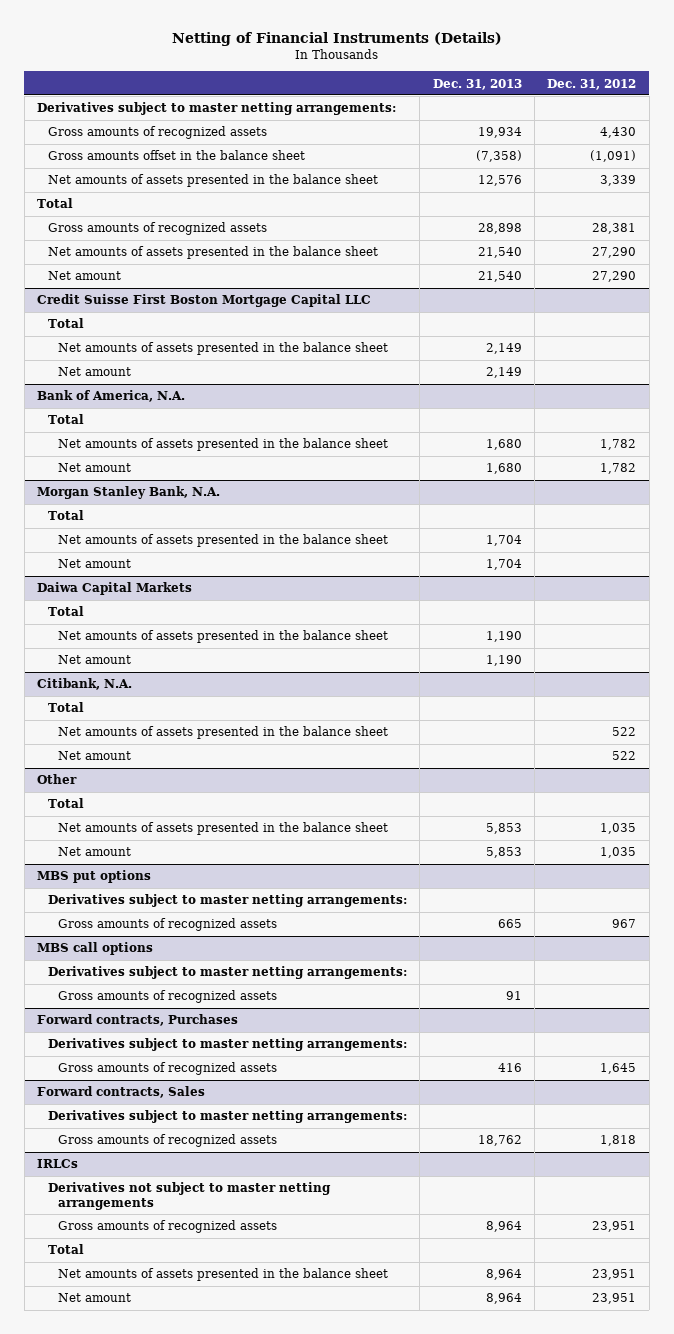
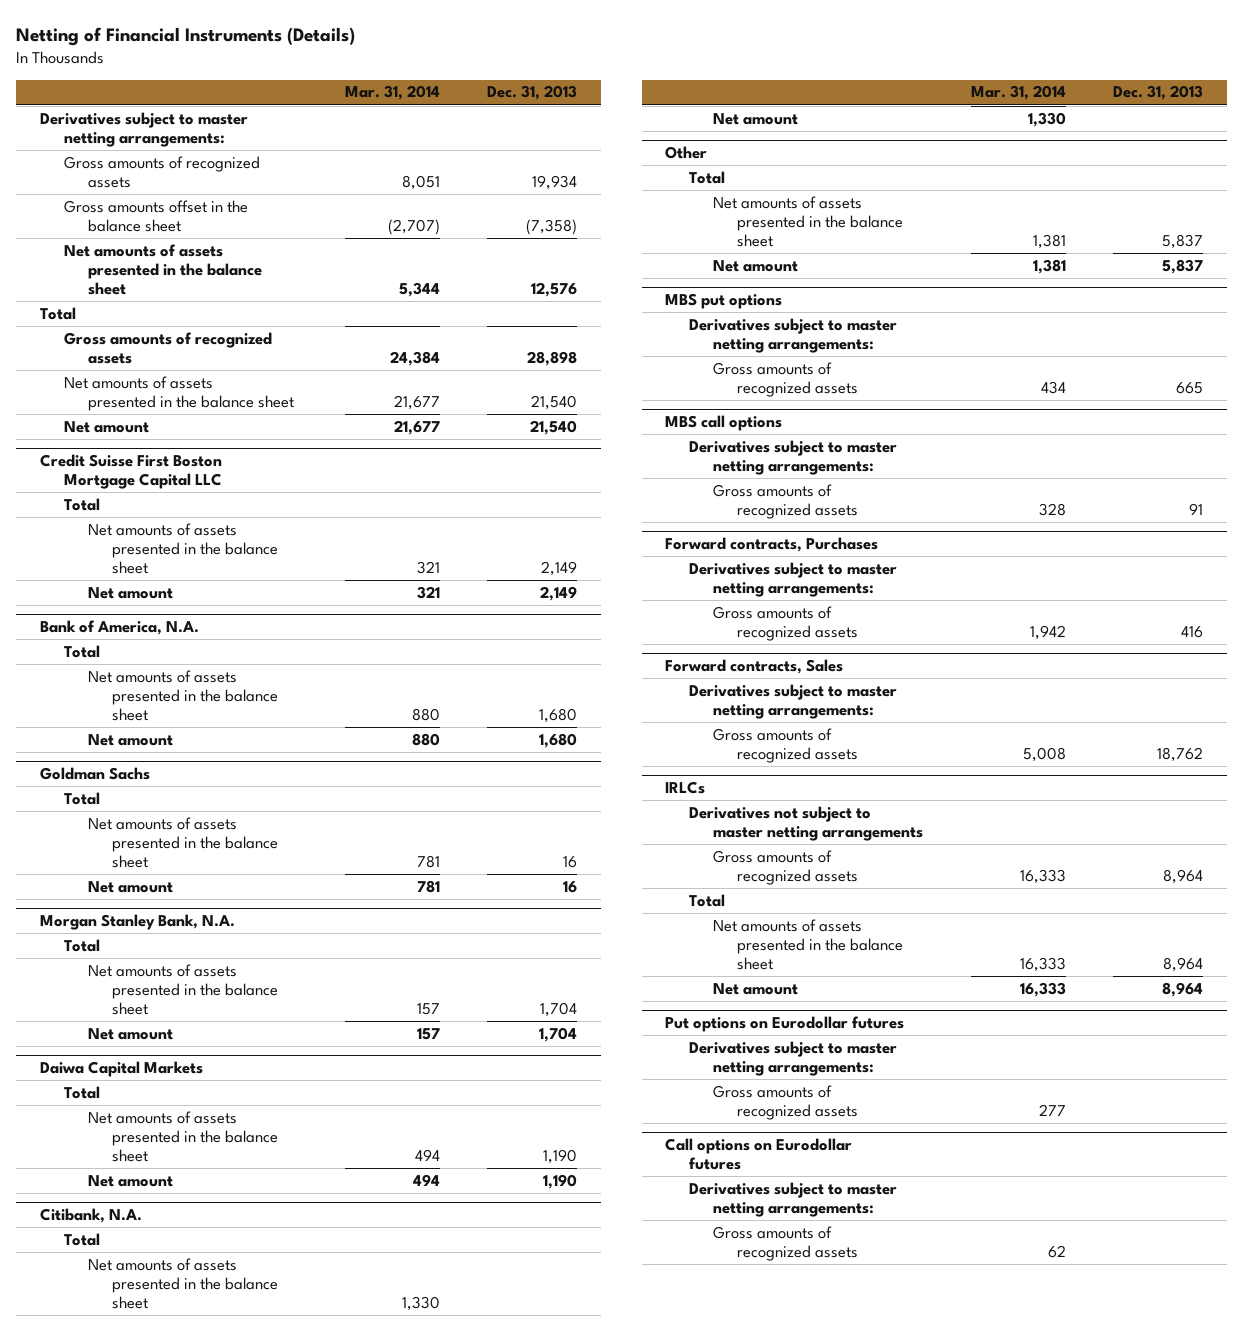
[547,78,637,90] Dec. 31, 2012 -> none
none -> [344,85,440,101] Mar. 31, 2014
none -> [39,767,150,781] Goldman Sachs
none -> [63,791,100,805] Total
none -> [87,816,278,868] Net amounts of assets presented in the balance sheet
none -> [87,880,173,893] Net amount
[485,823,522,835] 5,853 -> [1161,233,1203,249] 5,837
[485,847,522,859] 5,853 -> [1161,258,1203,274] 5,837
none -> [665,1016,905,1033] Put options on Eurodollar futures
none -> [689,1040,898,1076] Derivatives subject to master netting arrangements:
none -> [713,1084,859,1120] Gross amounts of recognized assets
none -> [665,1138,853,1171] Call options on Eurodollar futures
none -> [689,1181,898,1217] Derivatives subject to master netting arrangements:
none -> [713,1225,859,1261] Gross amounts of recognized assets

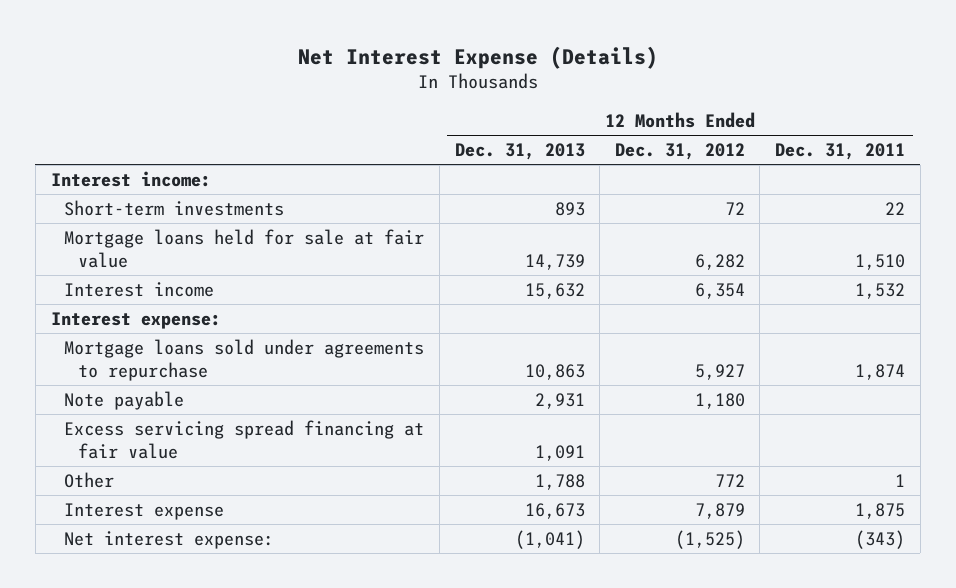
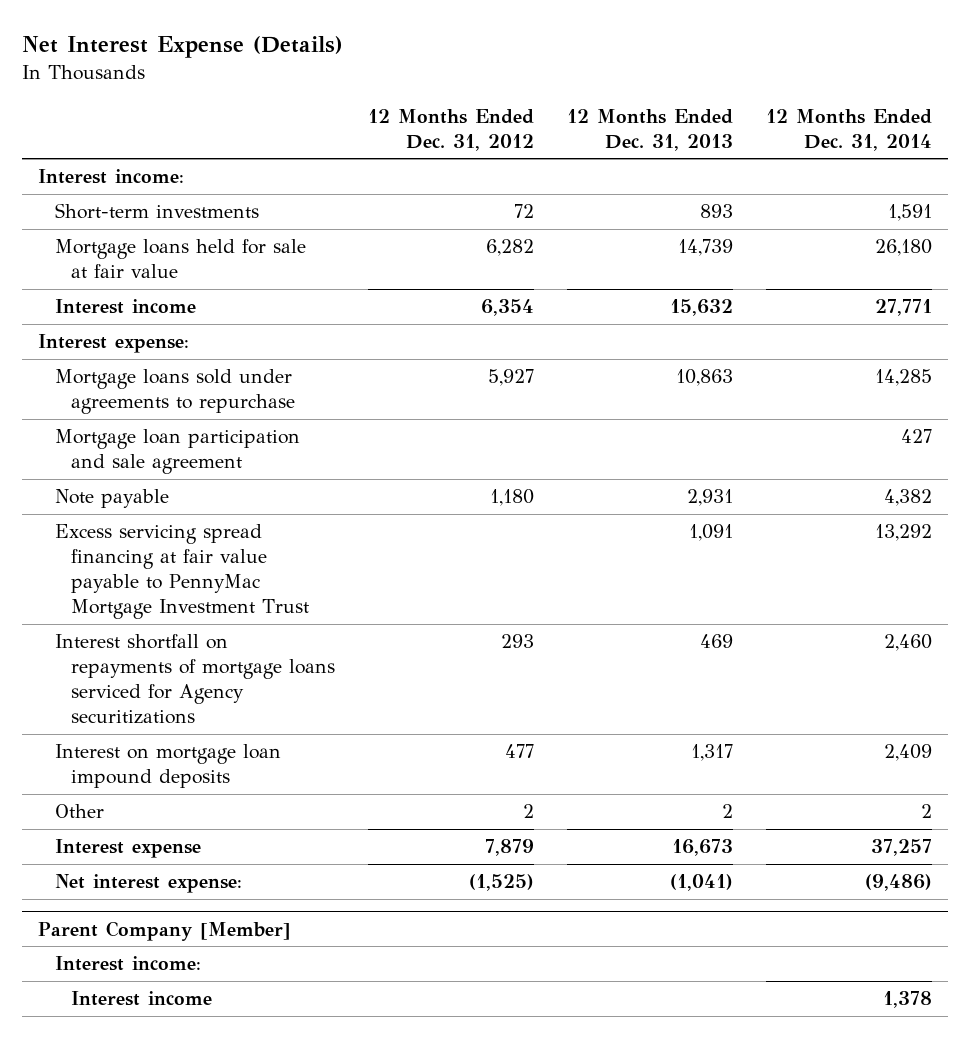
[775,143,906,161] Dec. 31, 2011 -> none
none -> [765,108,932,151] 12 Months Ended Dec. 31, 2014
none -> [54,429,300,475] Mortgage loan participation and sale agreement
[64,419,425,459] Excess servicing spread financing at fair value -> [54,524,310,620] Excess servicing spread financing at fair value payable to PennyMac Mortgage Investment Trust
none -> [54,634,336,725] Interest shortfall on repayments of mortgage loans serviced for Agency securitizations
none -> [54,744,281,789] Interest on mortgage loan impound deposits
[534,473,585,490] 1,788 -> [721,804,733,819] 2
[714,473,745,487] 772 -> [523,804,535,819] 2
none -> [38,920,292,941] Parent Company [Member]
none -> [54,956,201,972] Interest income:
none -> [71,991,213,1007] Interest income

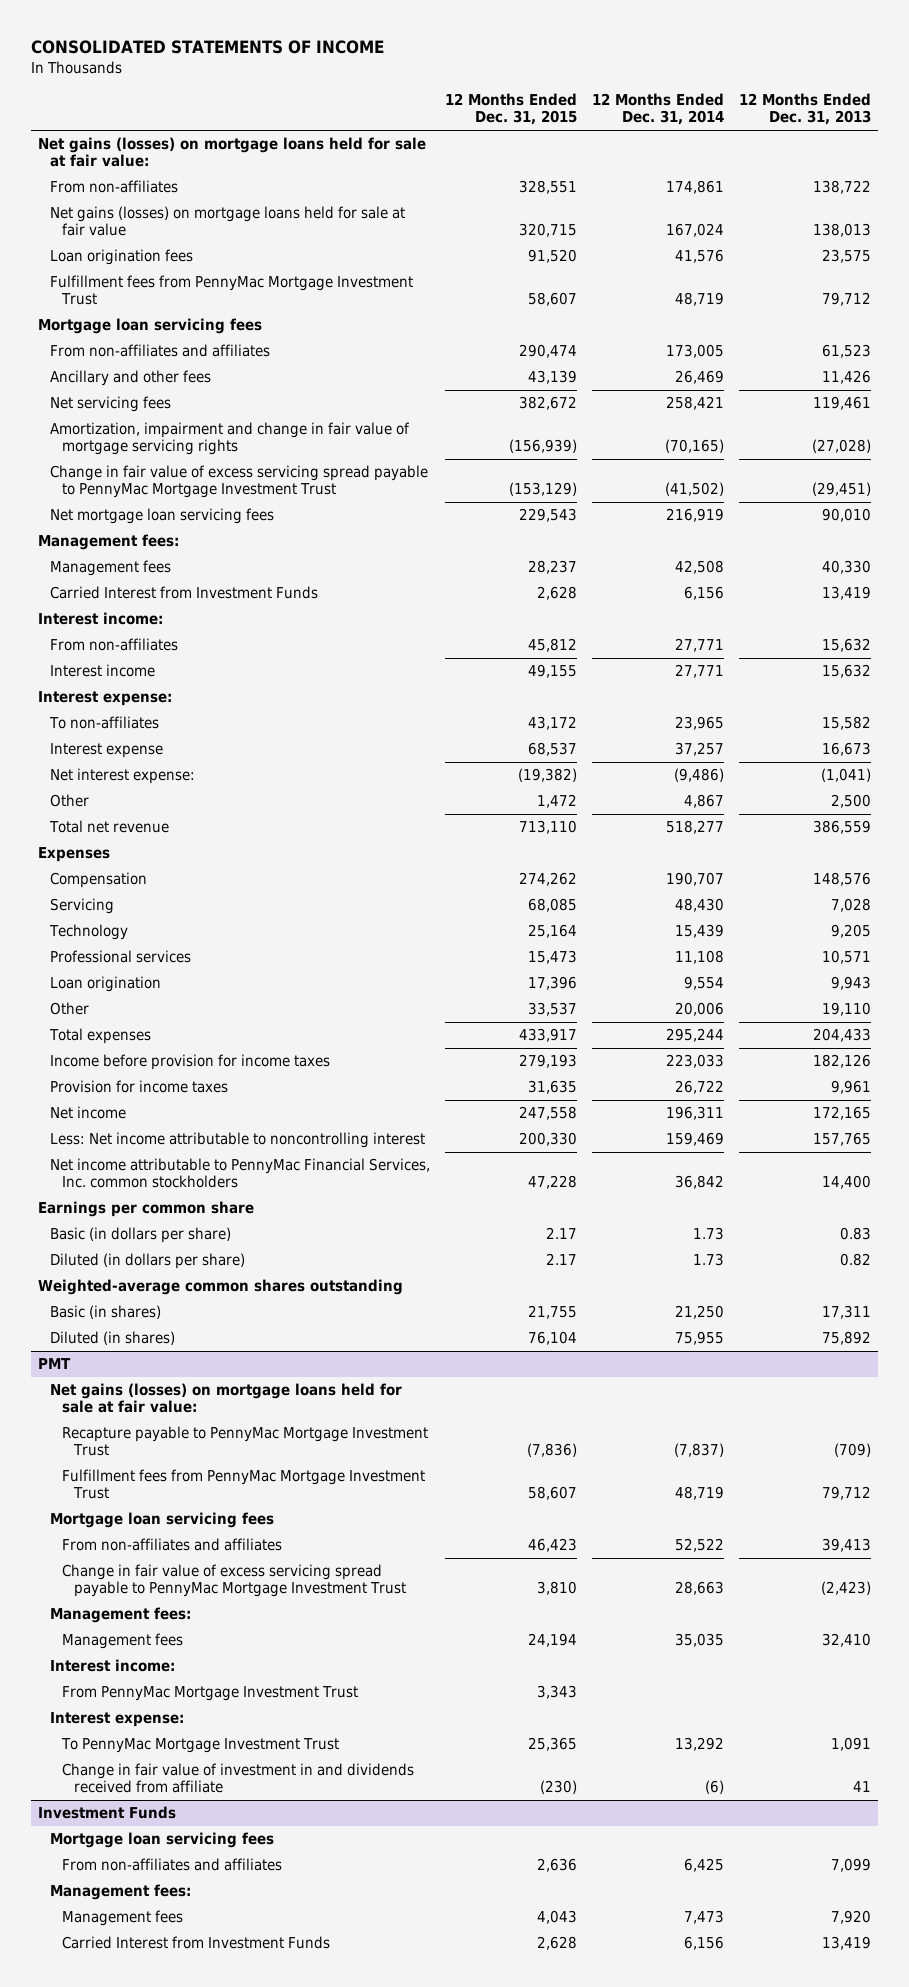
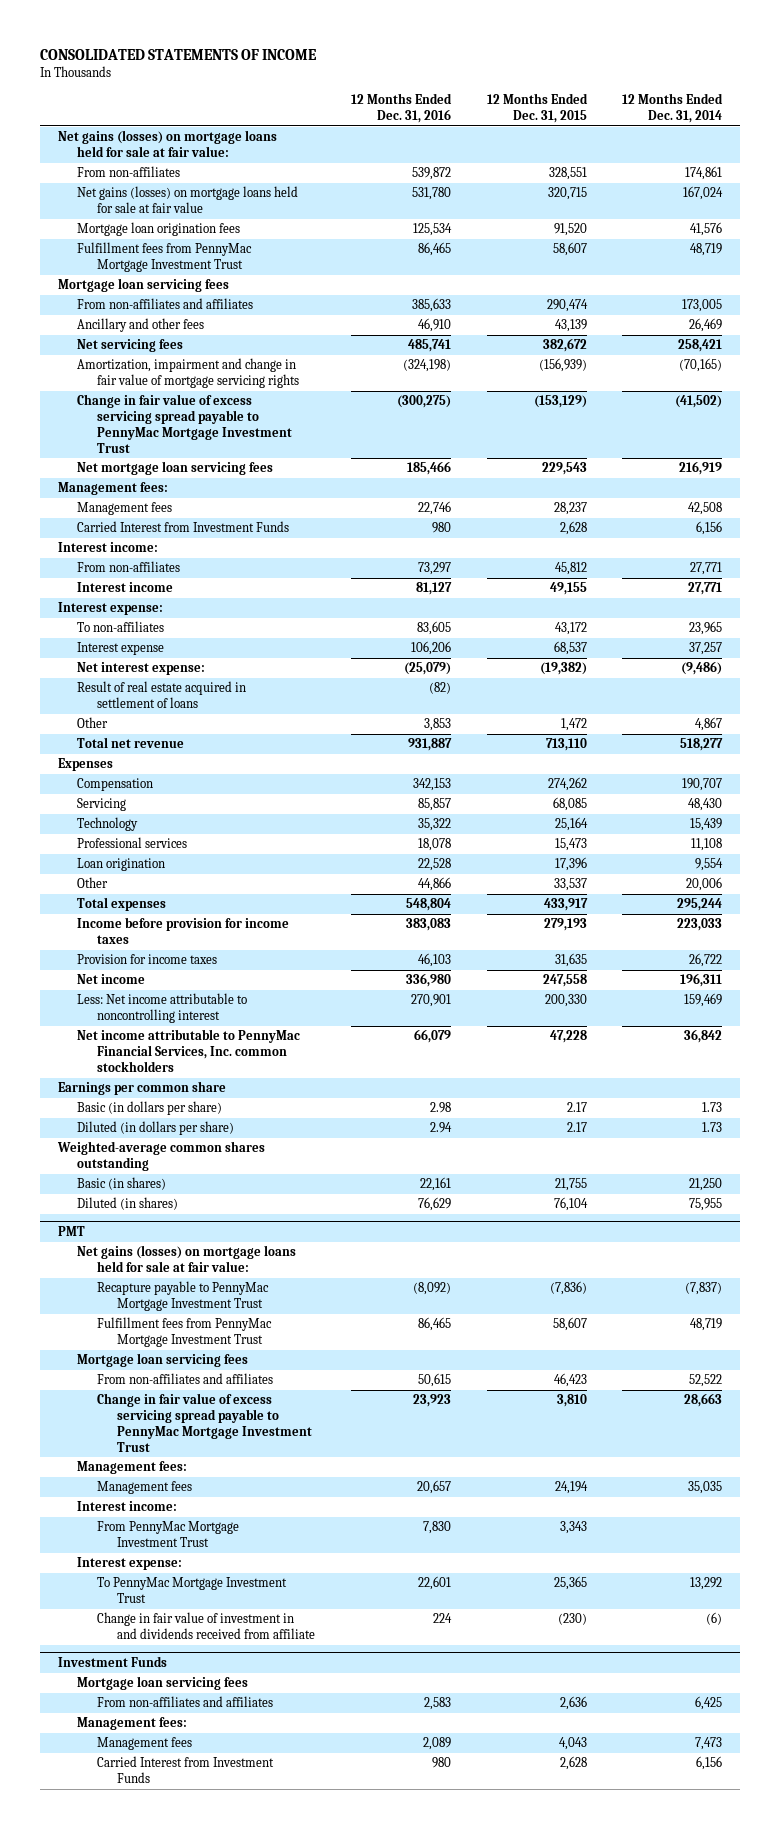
[738,93,871,126] 12 Months Ended Dec. 31, 2013 -> none
none -> [350,93,452,124] 12 Months Ended Dec. 31, 2016
[50,249,194,266] Loan origination fees -> [77,222,241,237] Mortgage loan origination fees
none -> [77,681,247,709] Result of real estate acquired in settlement of loans

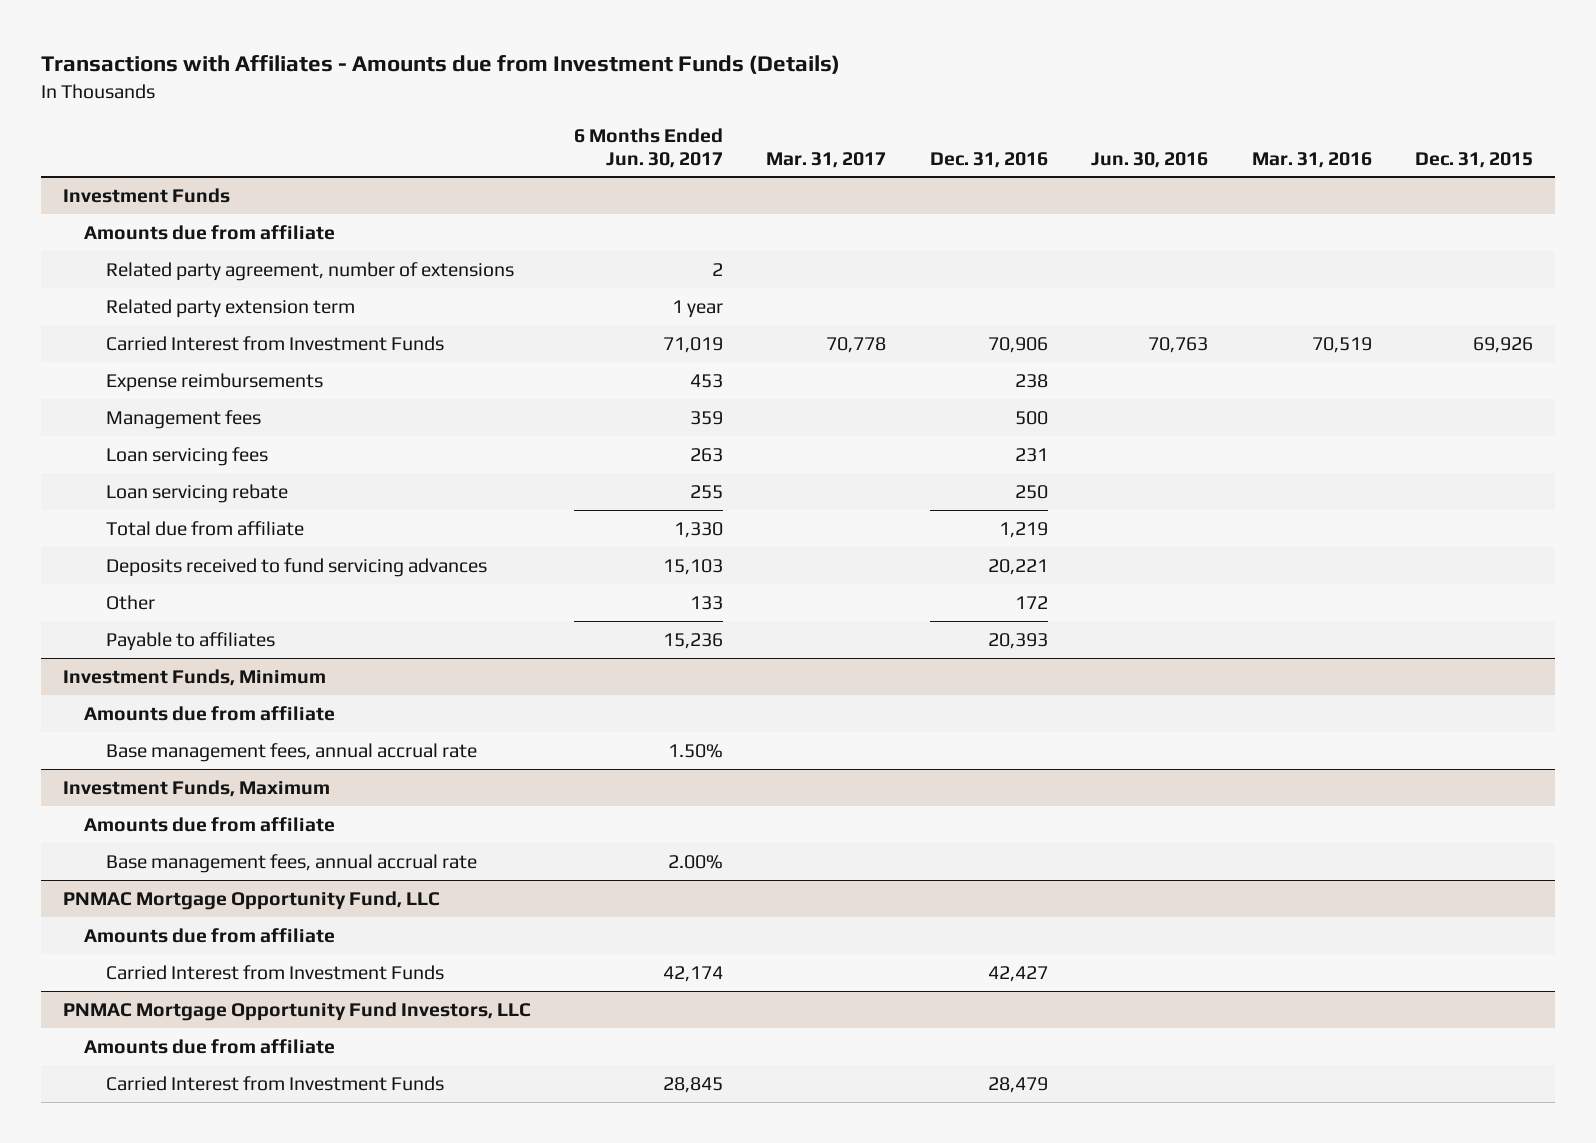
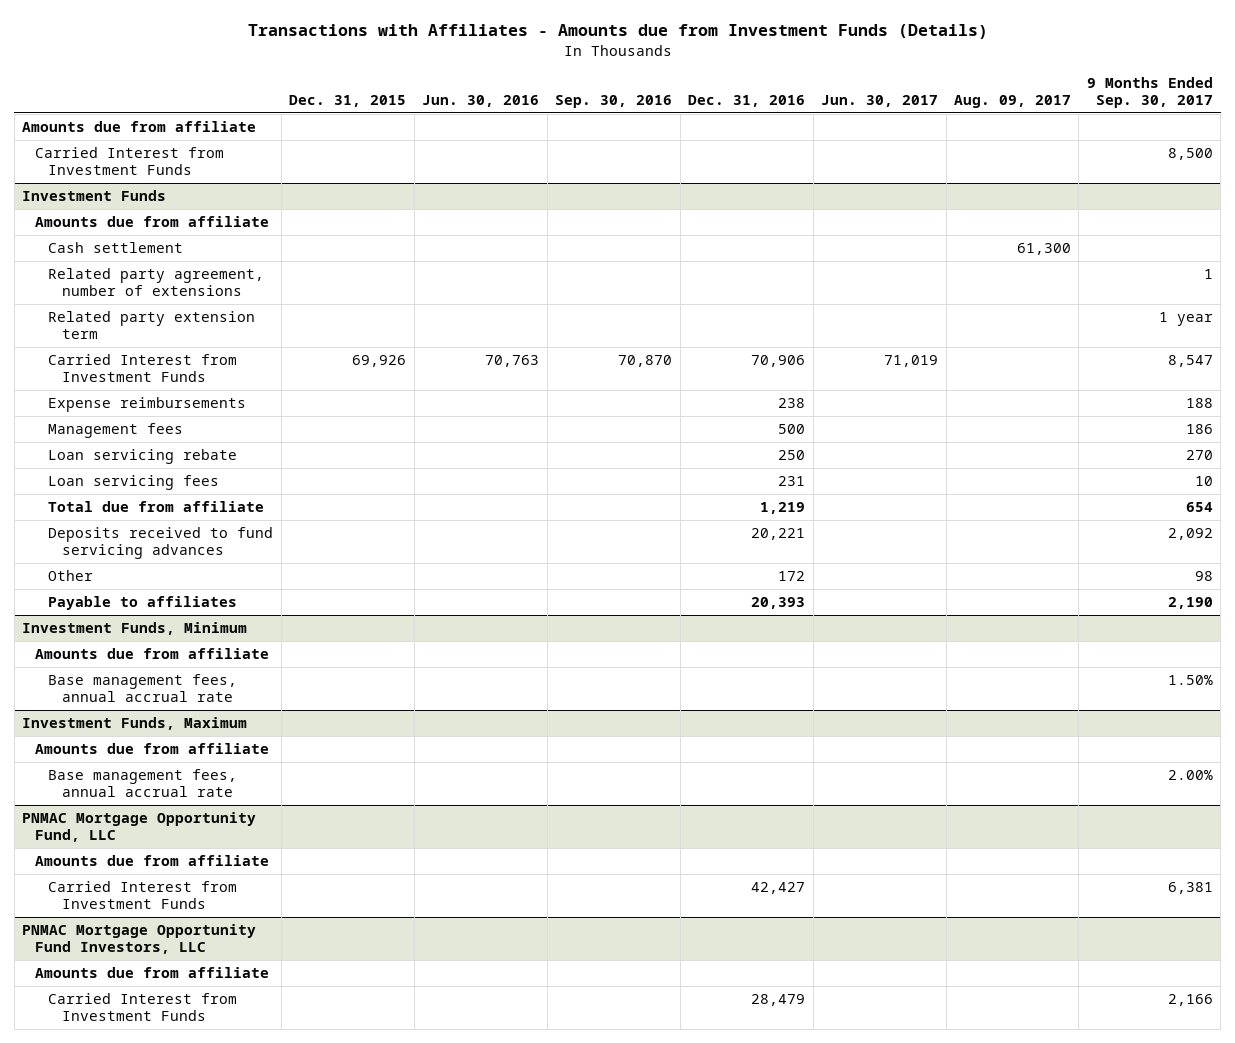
[574,127,724,168] 6 Months Ended Jun. 30, 2017 -> none
[766,151,887,168] Mar. 31, 2017 -> none
[1251,151,1372,168] Mar. 31, 2016 -> none
none -> [555,95,673,109] Sep. 30, 2016
none -> [821,95,939,108] Jun. 30, 2017
none -> [953,95,1071,109] Aug. 09, 2017
none -> [1086,77,1213,109] 9 Months Ended Sep. 30, 2017
none -> [22,120,257,132] Amounts due from affiliate
none -> [35,146,225,175] Carried Interest from Investment Funds
none -> [48,241,184,253] Cash settlement
[106,446,269,466] Loan servicing fees -> [48,474,220,490] Loan servicing fees

